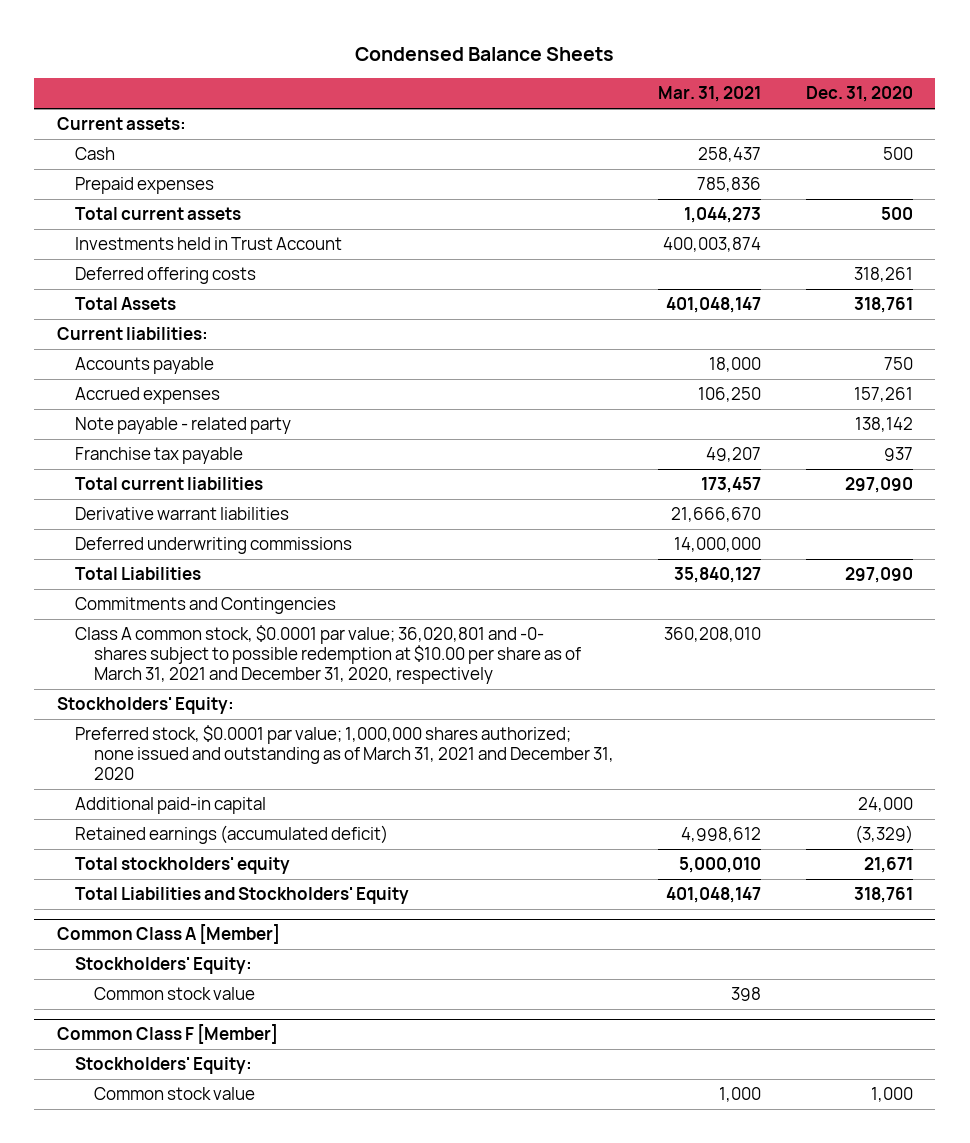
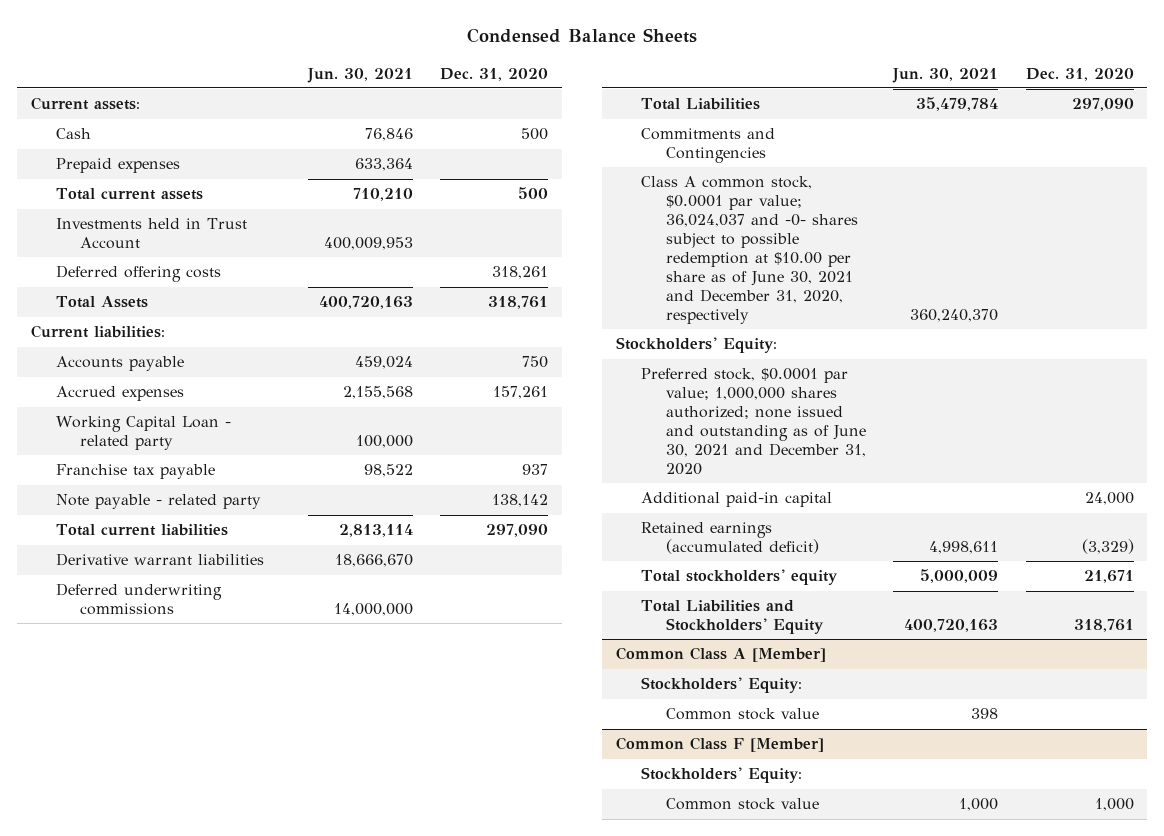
[658,86,762,103] Mar. 31, 2021 -> none
none -> [306,67,413,83] Jun. 30, 2021
none -> [55,416,231,451] Working Capital Loan - related party
[75,417,292,435] Note payable - related party -> [55,494,261,510] Note payable - related party
[75,625,581,685] Class A common stock, $0.0001 par value; 36,020,801 and -0- shares subject to possible redemption at $10.00 per share as of March 31, 2021 and December 31, 2020, respectively -> [640,176,858,324] Class A common stock, $0.0001 par value; 36,024,037 and -0- shares subject to possible redemption at $10.00 per share as of June 30, 2021 and December 31, 2020, respectively
[75,725,614,781] Preferred stock, $0.0001 par value; 1,000,000 shares authorized; none issued and outstanding as of March 31, 2021 and December 31, 2020 -> [640,368,866,476] Preferred stock, $0.0001 par value; 1,000,000 shares authorized; none issued and outstanding as of June 30, 2021 and December 31, 2020

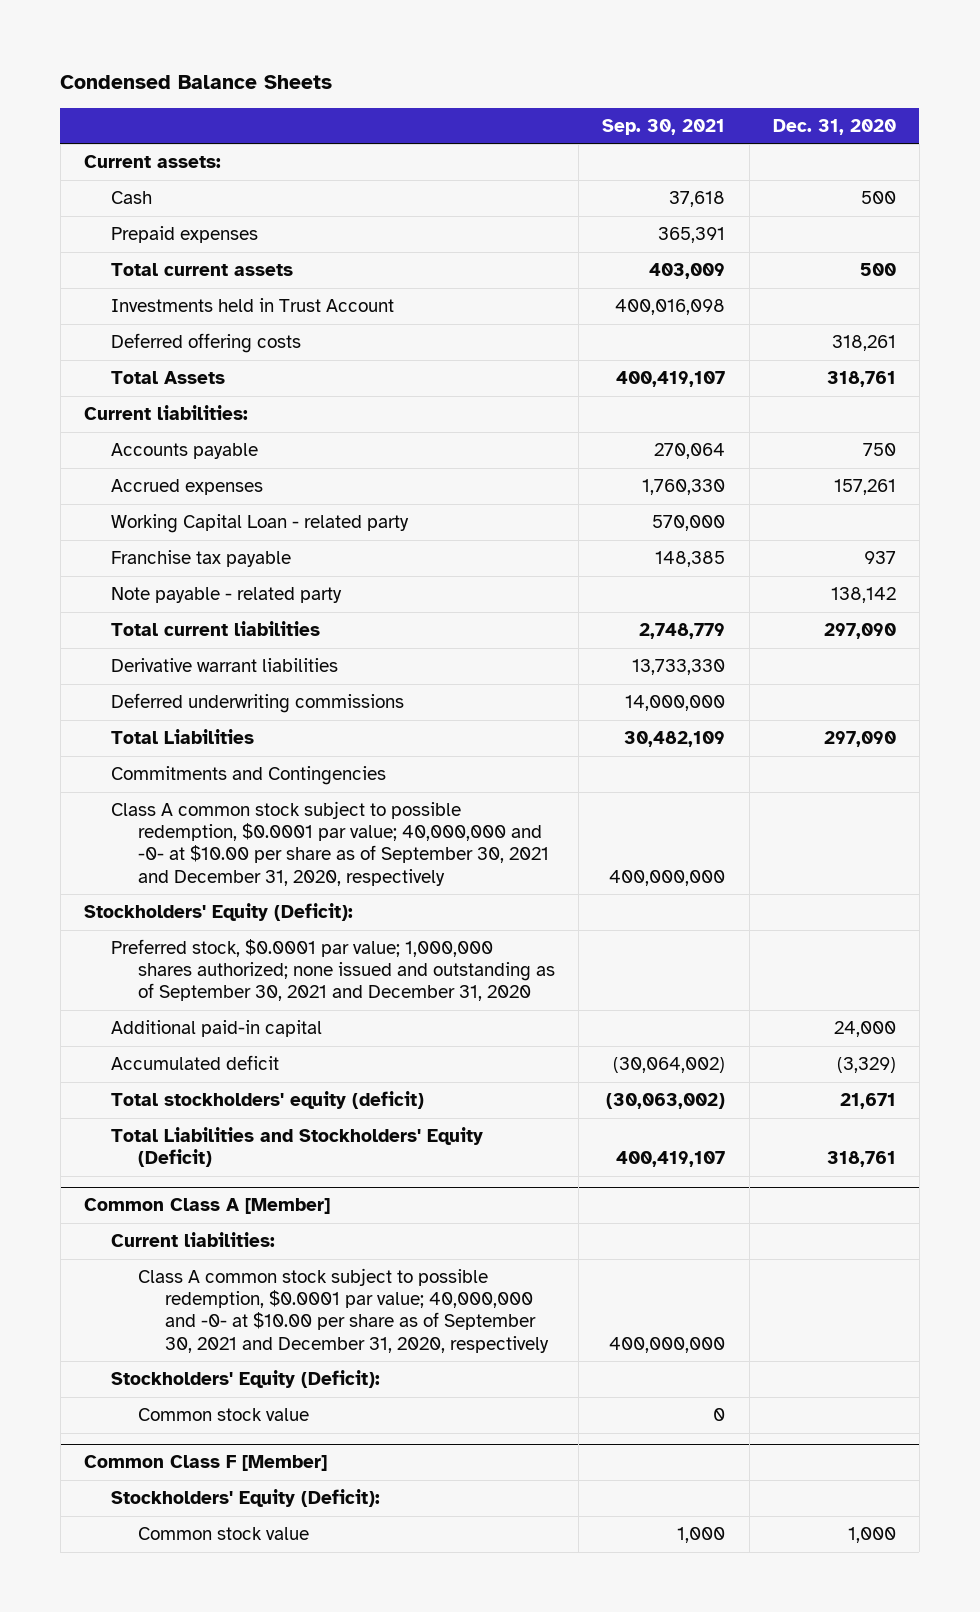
[306,67,413,83] Jun. 30, 2021 -> none
none -> [602,118,726,135] Sep. 30, 2021
[640,176,858,324] Class A common stock, $0.0001 par value; 36,024,037 and -0- shares subject to possible redemption at $10.00 per share as of June 30, 2021 and December 31, 2020, respectively -> [111,801,550,886] Class A common stock subject to possible redemption, $0.0001 par value; 40,000,000 and -0- at $10.00 per share as of September 30, 2021 and December 31, 2020, respectively
[616,337,778,354] Stockholders' Equity: -> [84,903,354,922] Stockholders' Equity (Deficit):
[640,368,866,476] Preferred stock, $0.0001 par value; 1,000,000 shares authorized; none issued and outstanding as of June 30, 2021 and December 31, 2020 -> [111,939,556,1002] Preferred stock, $0.0001 par value; 1,000,000 shares authorized; none issued and outstanding as of September 30, 2021 and December 31, 2020
[640,522,819,555] Retained earnings (accumulated deficit) -> [111,1055,280,1071] Accumulated deficit
[640,569,838,586] Total stockholders' equity -> [111,1091,425,1110] Total stockholders' equity (deficit)
[640,600,824,635] Total Liabilities and Stockholders' Equity -> [111,1127,484,1168] Total Liabilities and Stockholders' Equity (Deficit)
none -> [111,1232,276,1248] Current liabilities:
none -> [138,1268,550,1353] Class A common stock subject to possible redemption, $0.0001 par value; 40,000,000 and -0- at $10.00 per share as of September 30, 2021 and December 31, 2020, respectively
[640,677,802,694] Stockholders' Equity: -> [111,1370,381,1389] Stockholders' Equity (Deficit):
[640,767,802,784] Stockholders' Equity: -> [111,1489,381,1508] Stockholders' Equity (Deficit):

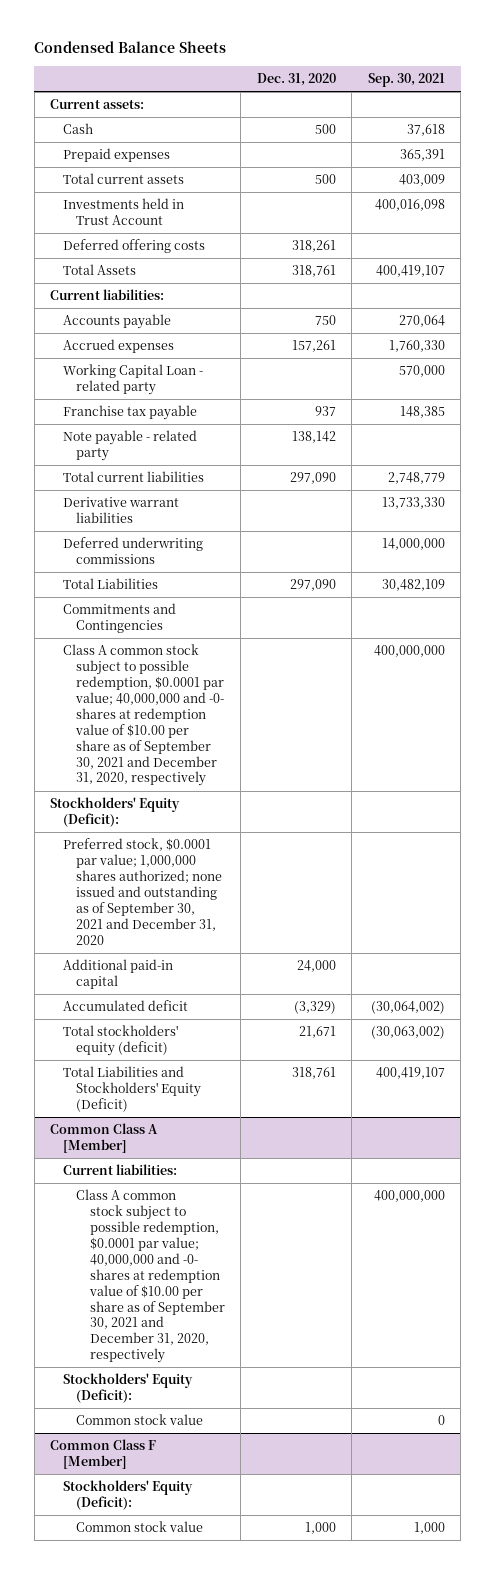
[111,801,550,886] Class A common stock subject to possible redemption, $0.0001 par value; 40,000,000 and -0- at $10.00 per share as of September 30, 2021 and December 31, 2020, respectively -> [63,644,225,787] Class A common stock subject to possible redemption, $0.0001 par value; 40,000,000 and -0- shares at redemption value of $10.00 per share as of September 30, 2021 and December 31, 2020, respectively
[138,1268,550,1353] Class A common stock subject to possible redemption, $0.0001 par value; 40,000,000 and -0- at $10.00 per share as of September 30, 2021 and December 31, 2020, respectively -> [76,1189,225,1364] Class A common stock subject to possible redemption, $0.0001 par value; 40,000,000 and -0- shares at redemption value of $10.00 per share as of September 30, 2021 and December 31, 2020, respectively

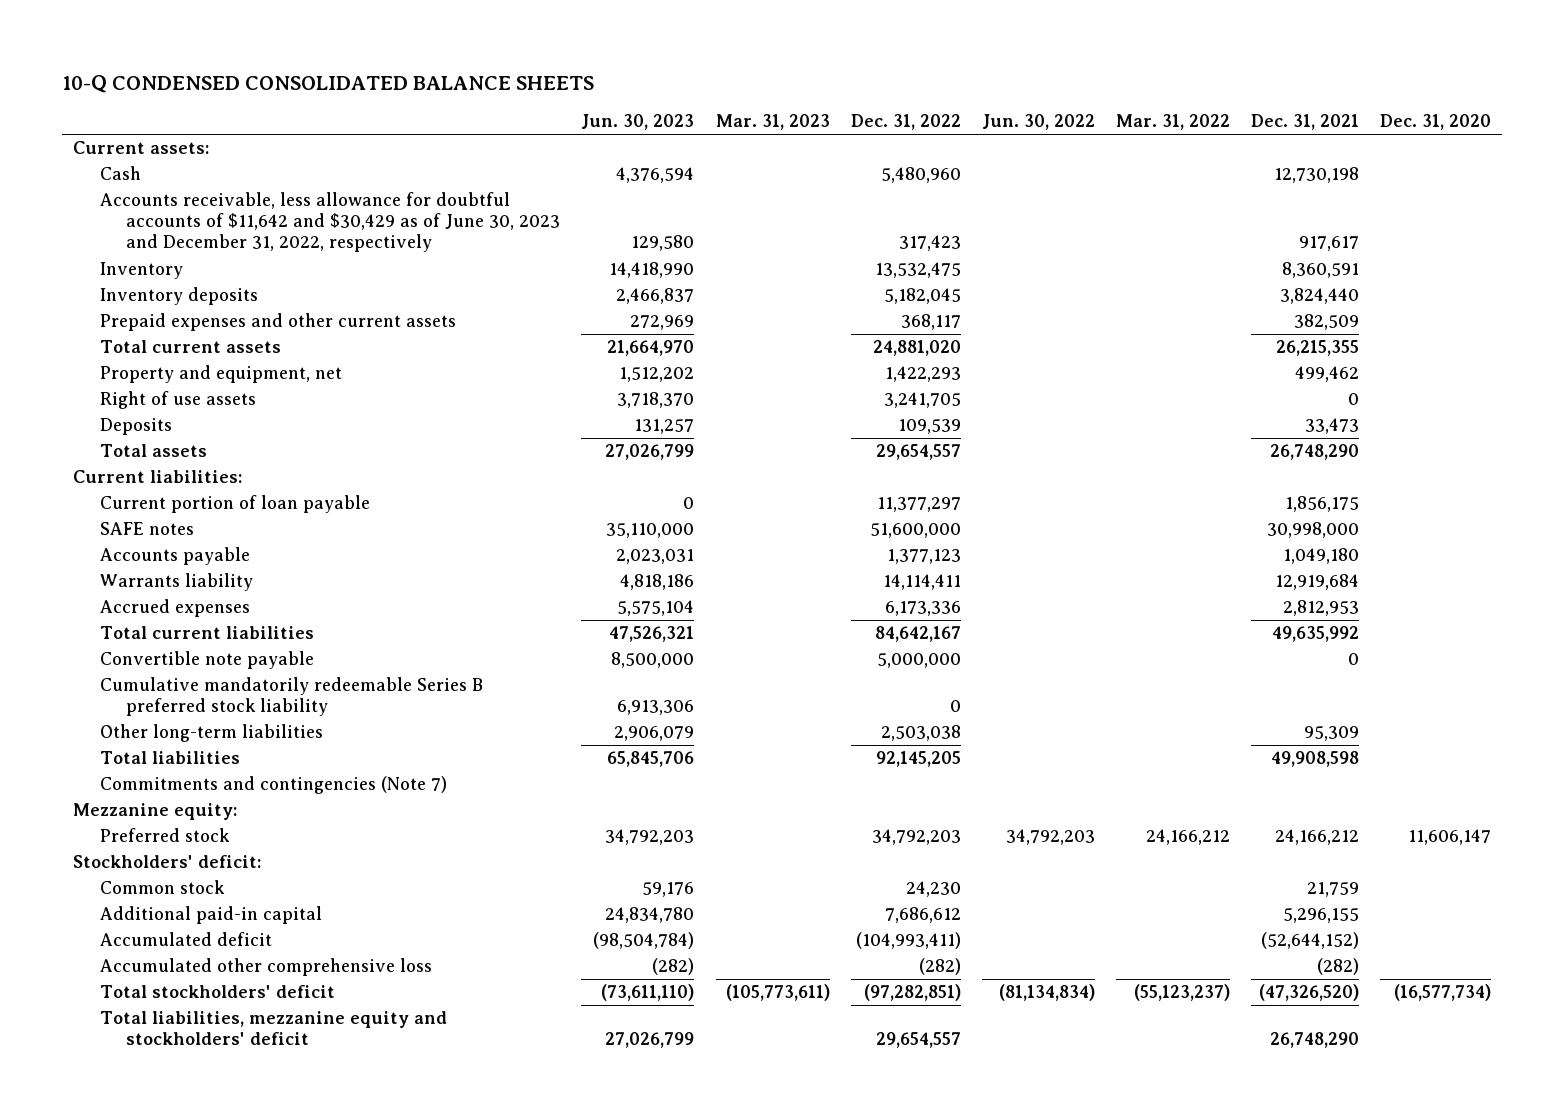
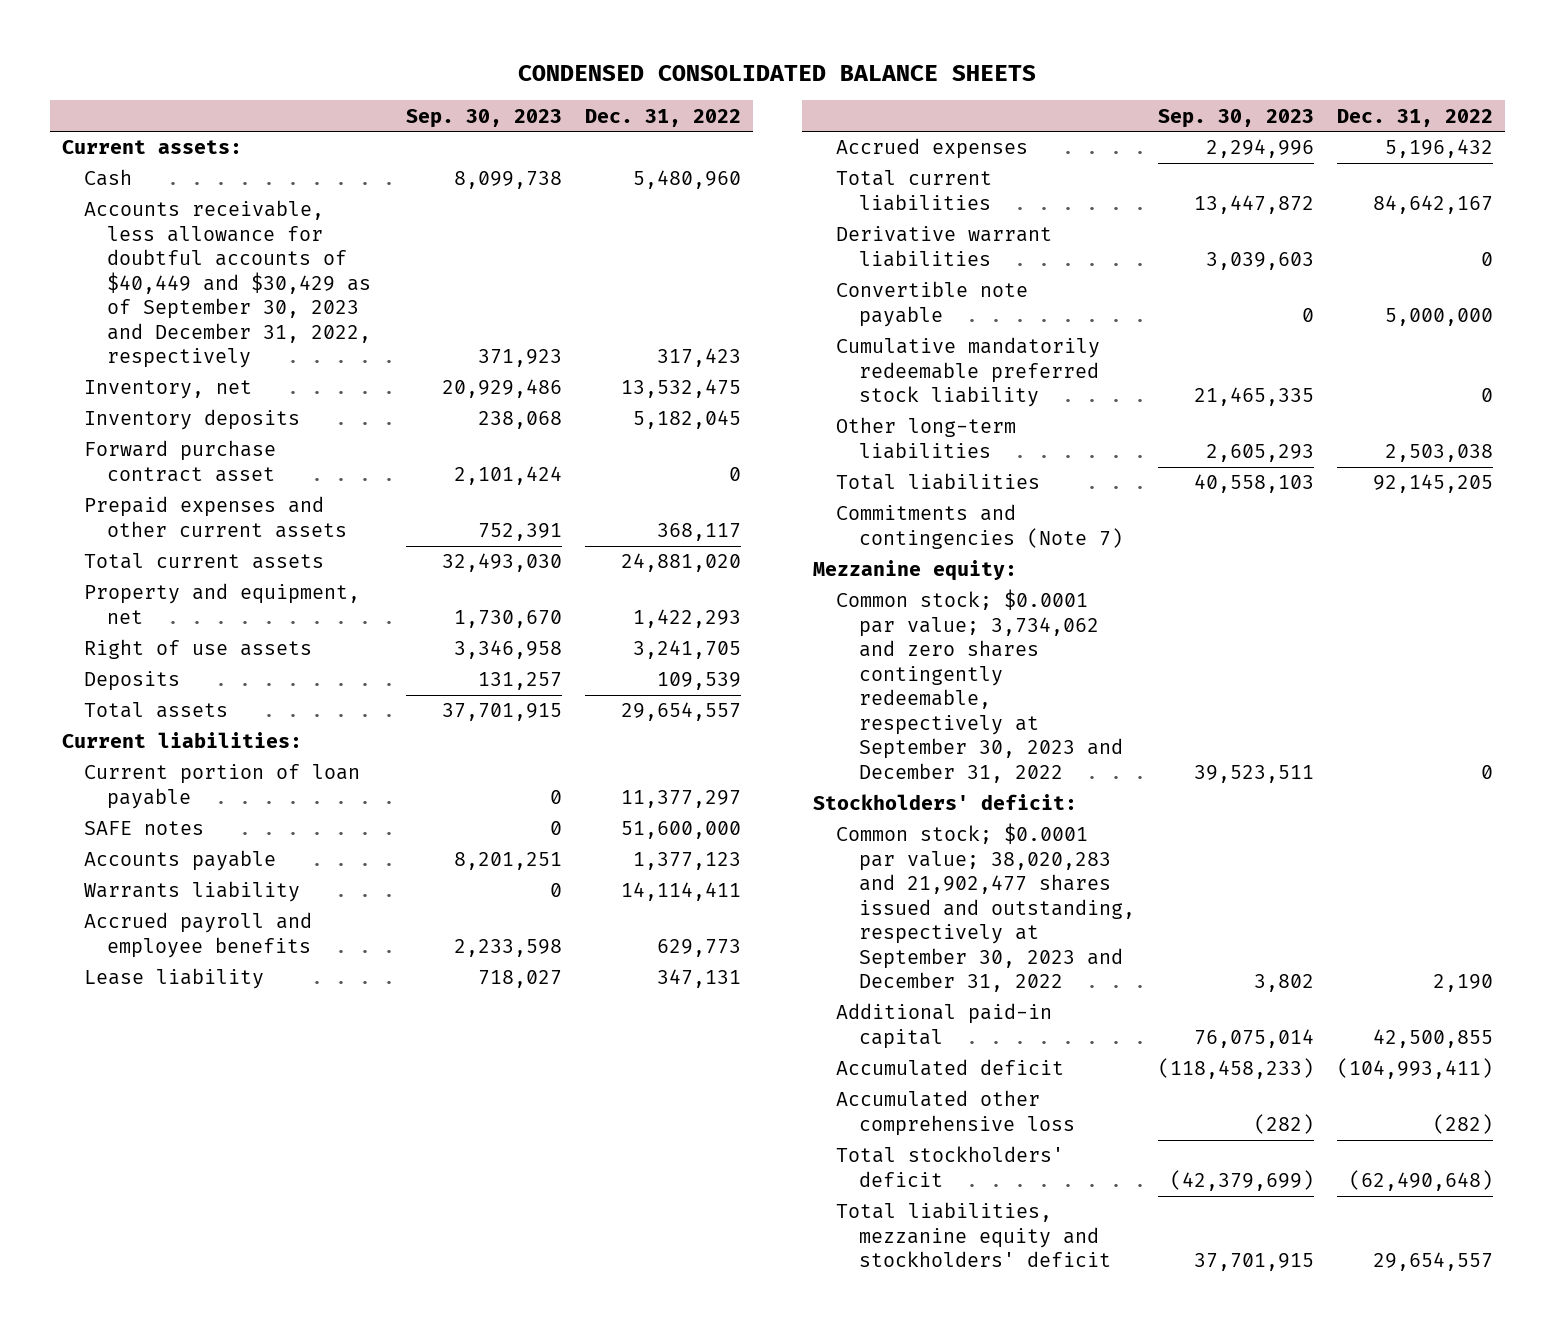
[62,75,595,94] 10-Q CONDENSED CONSOLIDATED BALANCE SHEETS -> [518,64,1037,81] CONDENSED CONSOLIDATED BALANCE SHEETS
[581,114,695,131] Jun. 30, 2023 -> none
[715,114,830,131] Mar. 31, 2023 -> none
[981,114,1095,131] Jun. 30, 2022 -> none
[1116,114,1231,131] Mar. 31, 2022 -> none
[1251,114,1360,131] Dec. 31, 2021 -> none
[1380,114,1492,131] Dec. 31, 2020 -> none
none -> [406,108,563,128] Sep. 30, 2023
[99,192,561,253] Accounts receivable, less allowance for doubtful accounts of $11,642 and $30,429 as of June 30, 2023 and December 31, 2022, respectively -> [84,200,372,369] Accounts receivable, less allowance for doubtful accounts of $40,449 and $30,429 as of September 30, 2023 and December 31, 2022, respectively
[99,262,183,280] Inventory -> [84,380,253,400] Inventory, net
none -> [84,440,277,482] Forward purchase contract asset
none -> [84,912,313,958] Accrued payroll and employee benefits
none -> [84,968,265,990] Lease liability
[884,601,961,617] 6,173,336 -> [1385,139,1494,159] 5,196,432
none -> [836,226,1053,267] Derivative warrant liabilities
[99,677,483,717] Cumulative mandatorily redeemable Series B preferred stock liability -> [836,337,1101,408] Cumulative mandatorily redeemable preferred stock liability
[99,828,230,843] Preferred stock -> none
none -> [836,589,1123,783] Common stock; $0.0001 par value; 3,734,062 and zero shares contingently redeemable, respectively at September 30, 2023 and December 31, 2022
[99,880,225,895] Common stock -> none
none -> [836,823,1135,993] Common stock; $0.0001 par value; 38,020,283 and 21,902,477 shares issued and outstanding, respectively at September 30, 2023 and December 31, 2022
[884,907,961,924] 7,686,612 -> [1373,1028,1494,1048] 42,500,855
[863,984,961,1002] (97,282,851) -> [1349,1169,1494,1191] (62,490,648)

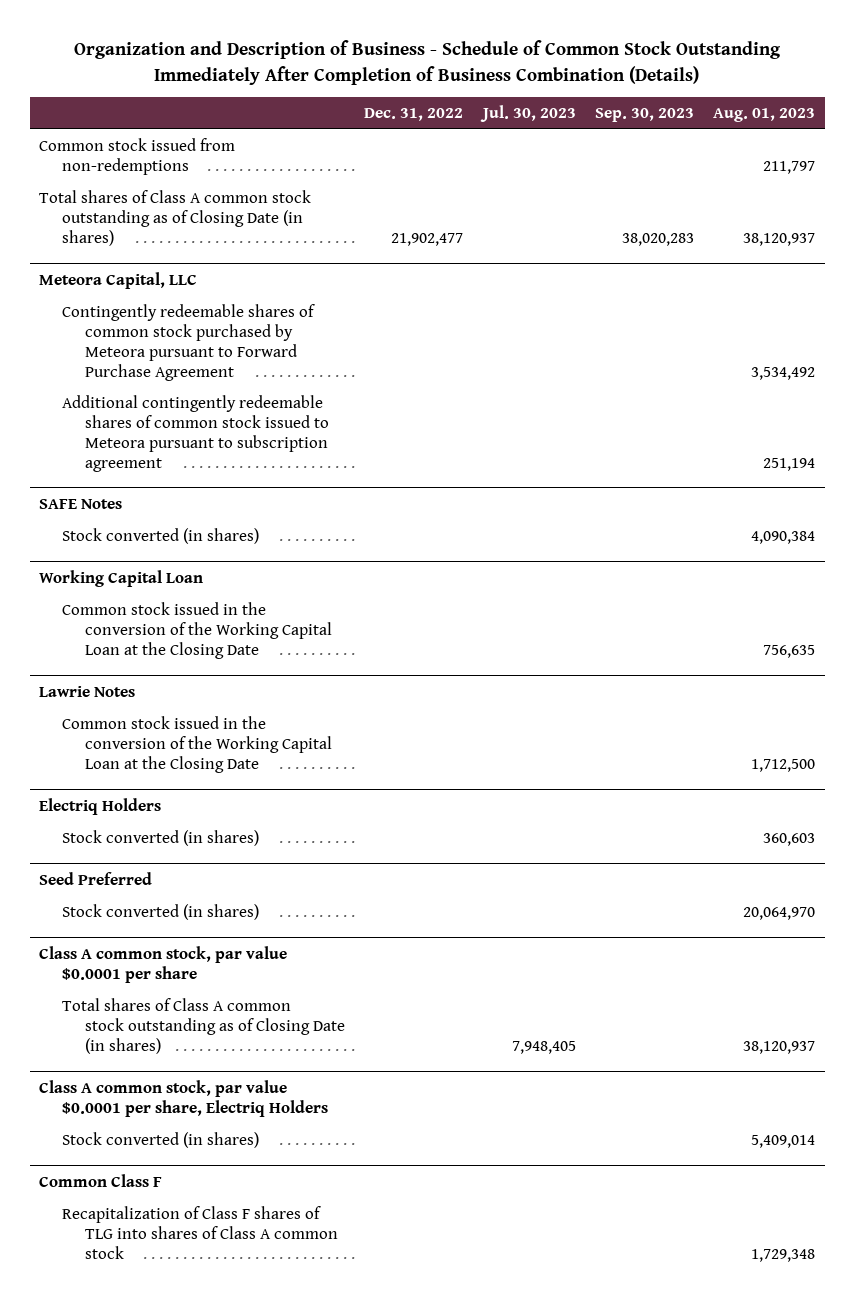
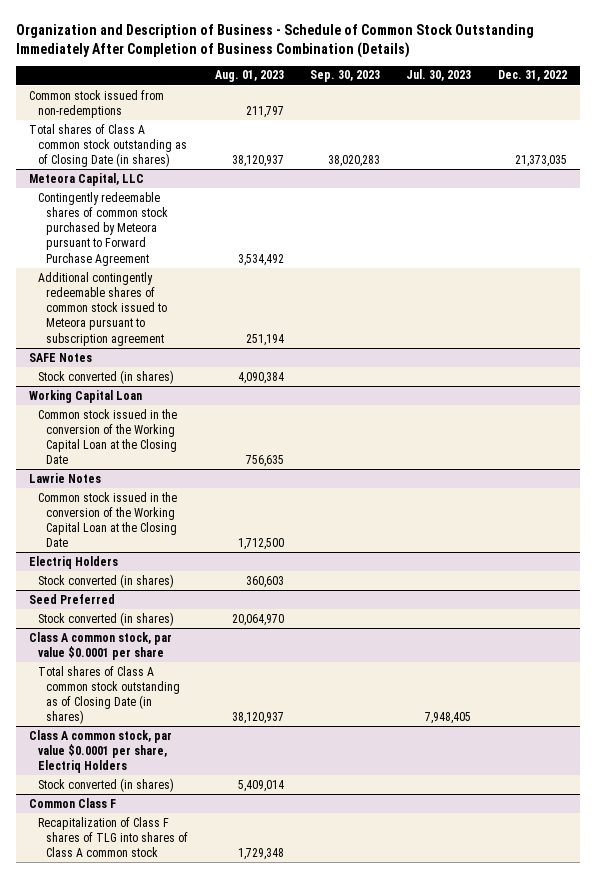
[391,232,464,246] 21,902,477 -> [514,155,567,168] 21,373,035

